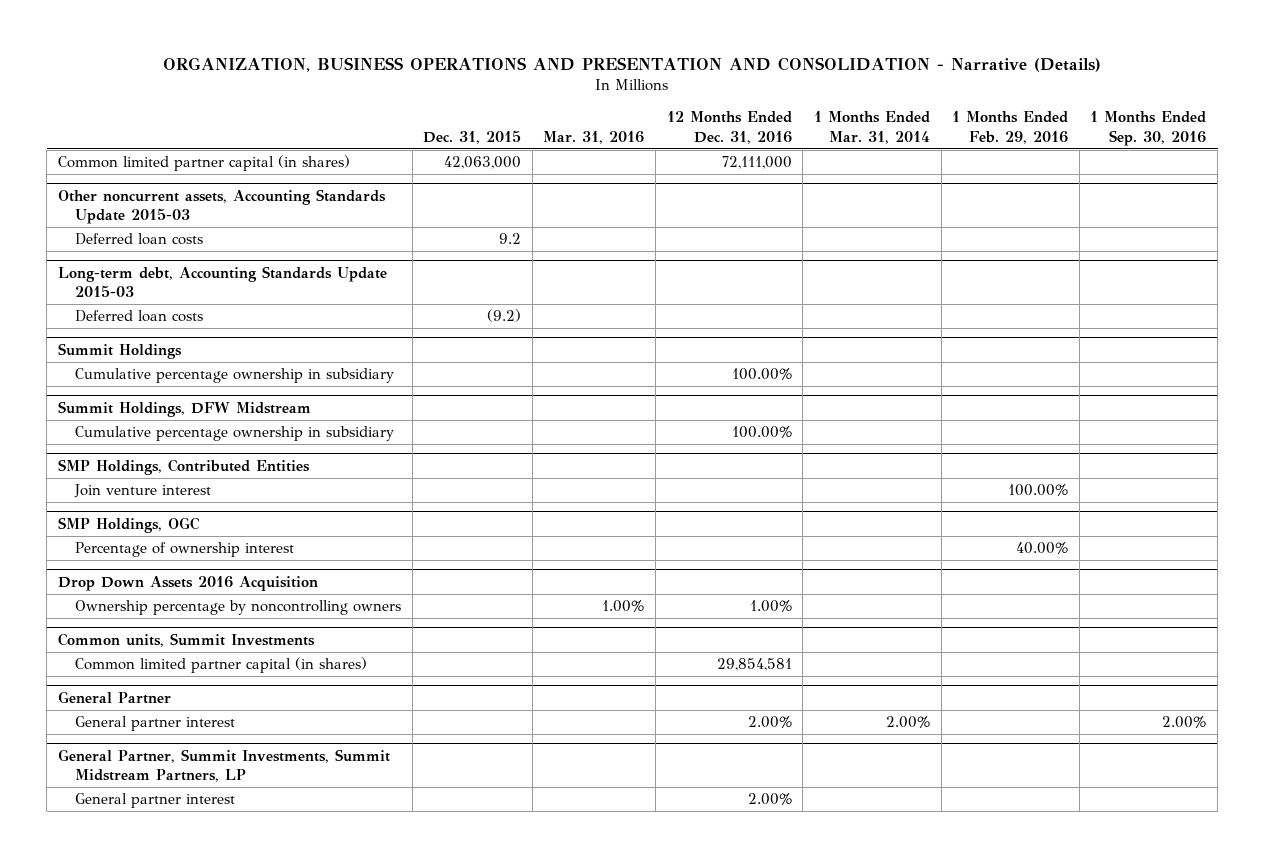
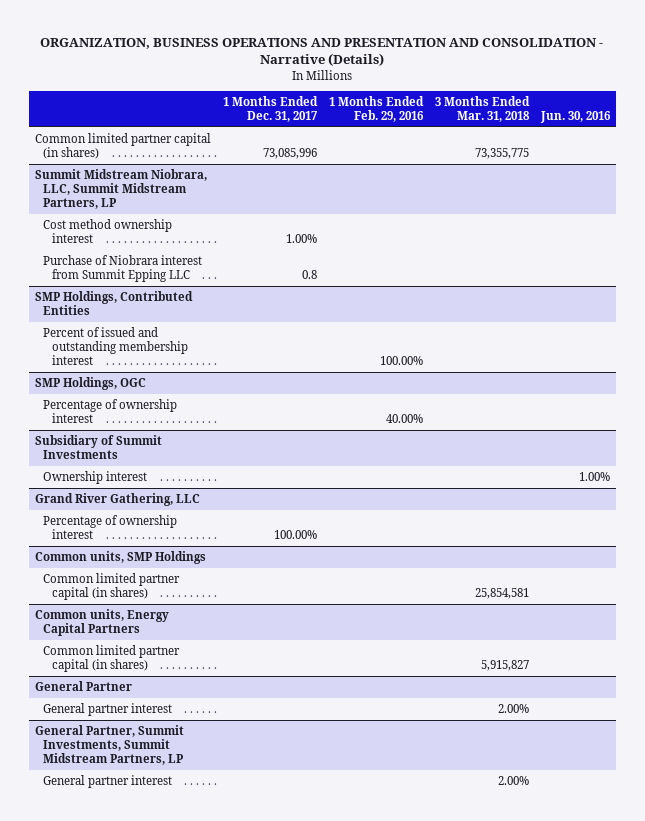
[423,129,522,144] Dec. 31, 2015 -> none
[543,130,645,144] Mar. 31, 2016 -> none
[666,111,792,144] 12 Months Ended Dec. 31, 2016 -> none
[813,111,930,144] 1 Months Ended Mar. 31, 2014 -> none
[1090,111,1207,146] 1 Months Ended Sep. 30, 2016 -> none
none -> [222,95,318,123] 1 Months Ended Dec. 31, 2017
none -> [434,95,530,123] 3 Months Ended Mar. 31, 2018
none -> [539,111,611,124] Jun. 30, 2016
[57,188,386,225] Other noncurrent assets, Accounting Standards Update 2015-03 -> none
[74,233,203,246] Deferred loan costs -> none
[57,265,387,298] Long-term debt, Accounting Standards Update 2015-03 -> none
[74,310,203,323] Deferred loan costs -> none
[57,342,182,359] Summit Holdings -> none
[74,368,394,384] Cumulative percentage ownership in subsidiary -> none
[57,400,311,417] Summit Holdings, DFW Midstream -> none
[74,426,394,442] Cumulative percentage ownership in subsidiary -> none
none -> [34,168,207,210] Summit Midstream Niobrara, LLC, Summit Midstream Partners, LP
none -> [43,218,173,244] Cost method ownership interest
none -> [43,254,203,283] Purchase of Niobrara interest from Summit Epping LLC
[73,484,211,499] Join venture interest -> [43,326,188,366] Percent of issued and outstanding membership interest
[57,632,315,647] Common units, Summit Investments -> none
[74,657,367,674] Common limited partner capital (in shares) -> none
[57,575,318,591] Drop Down Assets 2016 Acquisition -> [34,434,162,460] Subsidiary of Summit Investments
[74,600,401,616] Ownership percentage by noncontrolling owners -> [43,470,148,484] Ownership interest
none -> [34,492,200,506] Grand River Gathering, LLC
none -> [43,514,178,540] Percentage of ownership interest
none -> [34,550,206,564] Common units, SMP Holdings
none -> [43,572,181,601] Common limited partner capital (in shares)
none -> [34,608,169,637] Common units, Energy Capital Partners
none -> [43,644,181,673] Common limited partner capital (in shares)

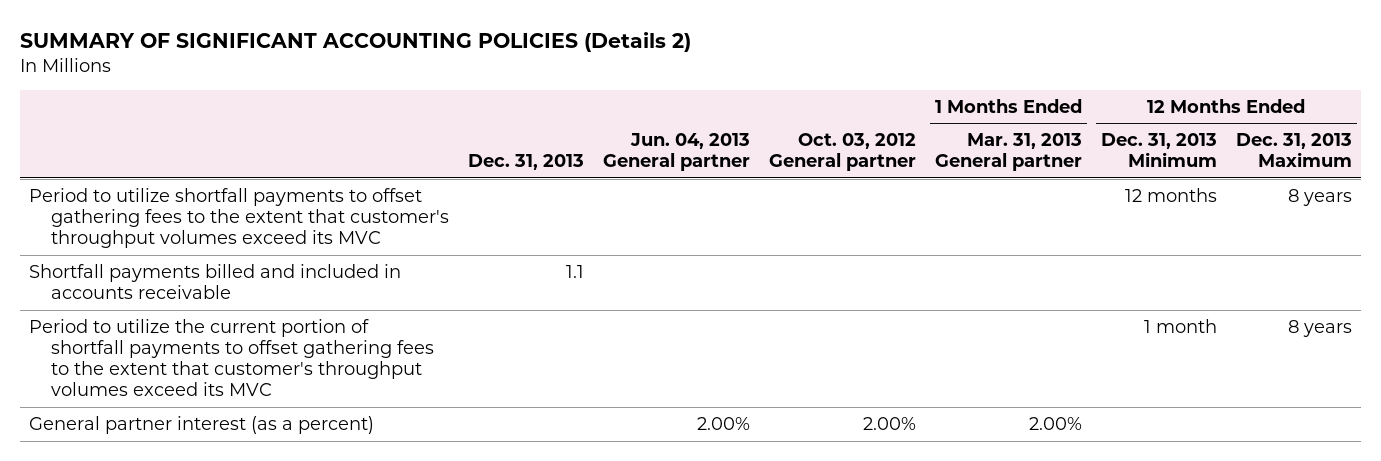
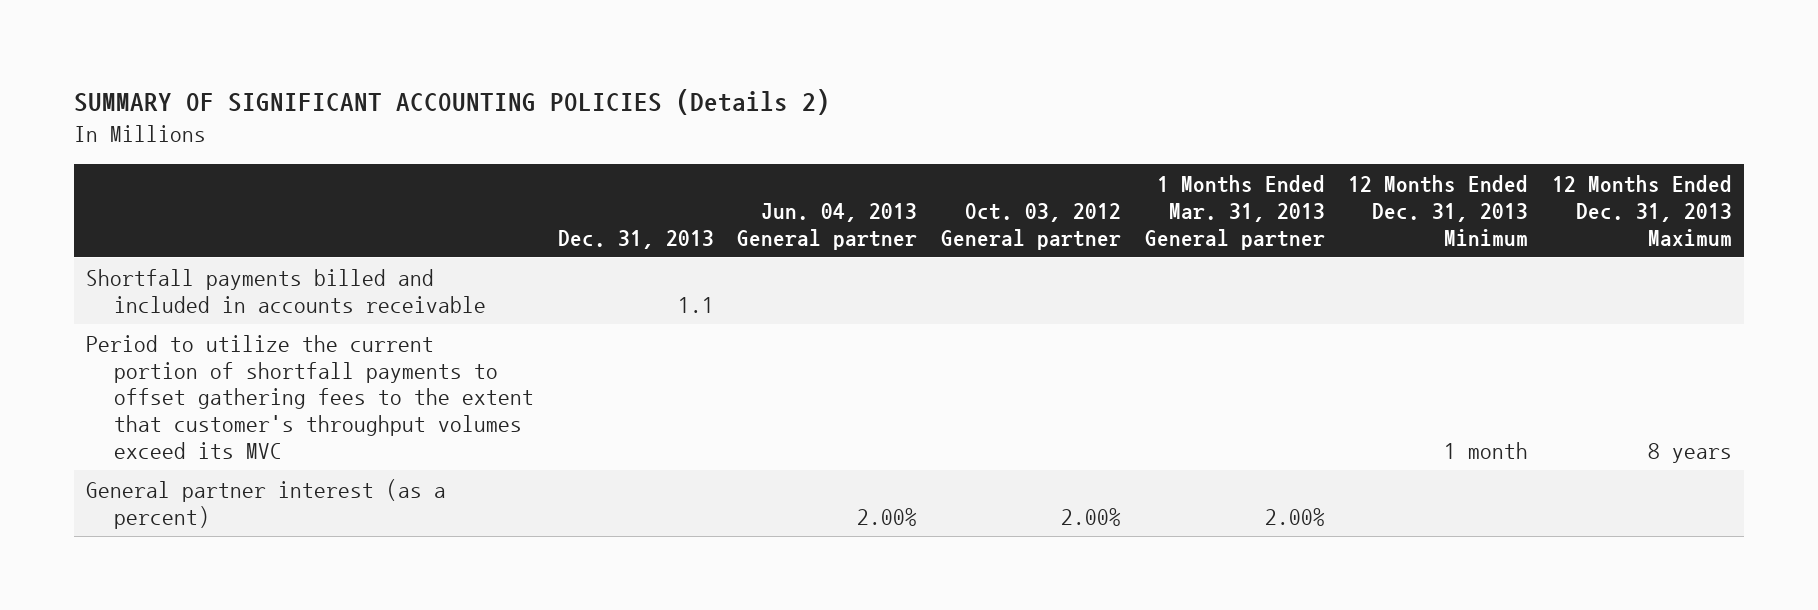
[29,188,450,249] Period to utilize shortfall payments to offset gathering fees to the extent that customer's throughput volumes exceed its MVC -> none

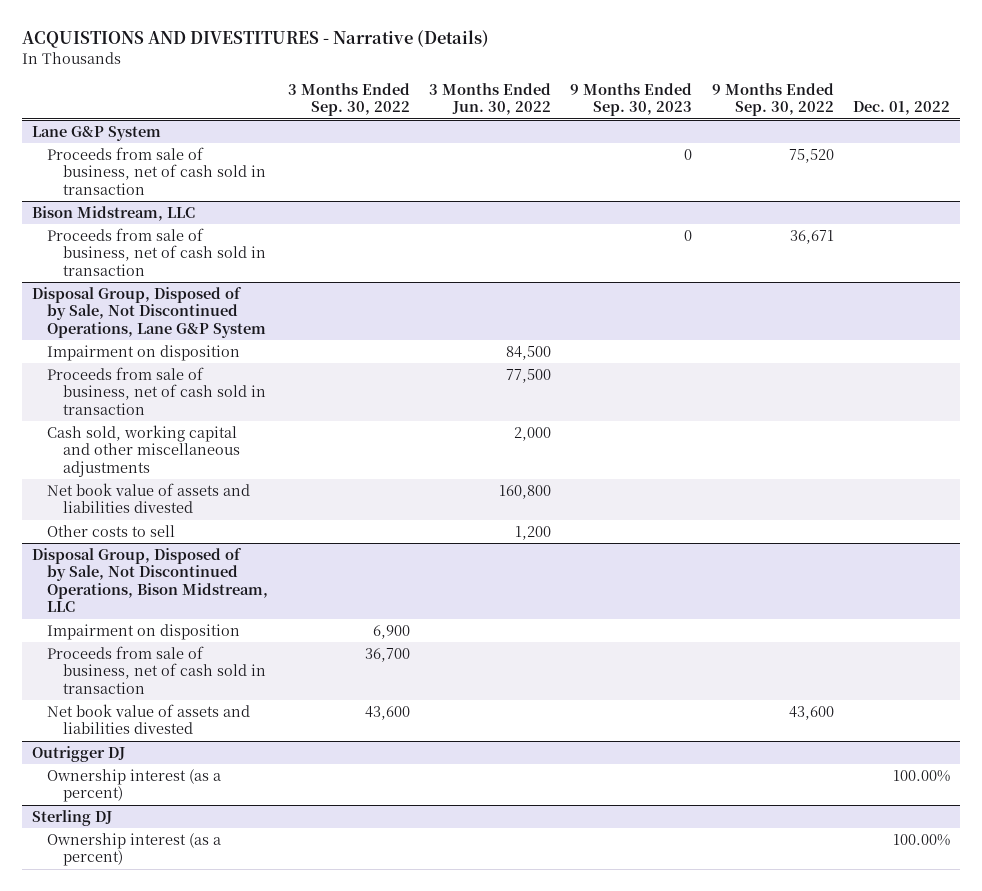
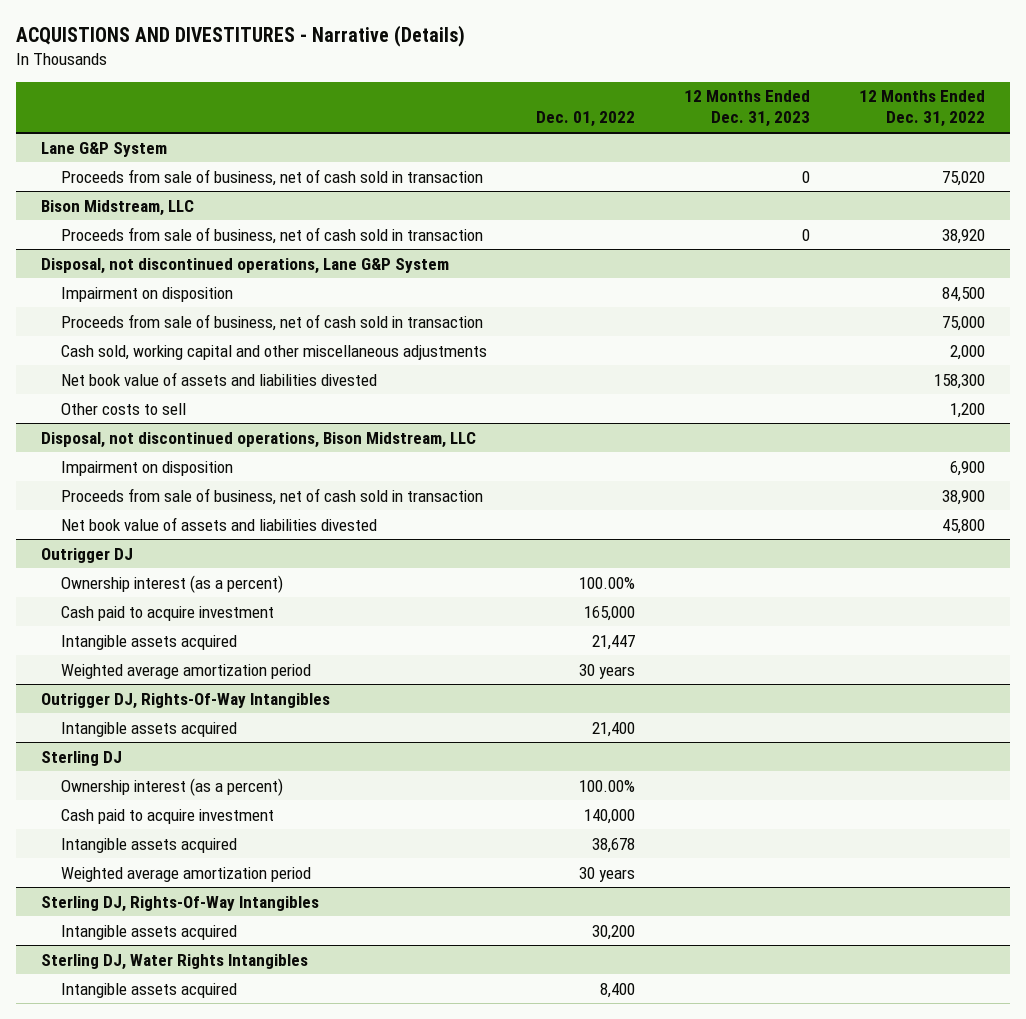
[287,82,410,117] 3 Months Ended Sep. 30, 2022 -> none
[429,82,552,116] 3 Months Ended Jun. 30, 2022 -> none
[570,82,693,117] 9 Months Ended Sep. 30, 2023 -> none
[711,82,834,117] 9 Months Ended Sep. 30, 2022 -> none
none -> [684,90,811,128] 12 Months Ended Dec. 31, 2023
none -> [859,90,986,128] 12 Months Ended Dec. 31, 2022
[31,286,267,338] Disposal Group, Disposed of by Sale, Not Discontinued Operations, Lane G&P System -> [40,257,449,274] Disposal, not discontinued operations, Lane G&P System
[31,547,269,613] Disposal Group, Disposed of by Sale, Not Discontinued Operations, Bison Midstream, LLC -> [40,431,476,448] Disposal, not discontinued operations, Bison Midstream, LLC
none -> [60,605,274,621] Cash paid to acquire investment
none -> [60,634,237,650] Intangible assets acquired
none -> [60,663,311,679] Weighted average amortization period
none -> [40,692,330,709] Outrigger DJ, Rights-Of-Way Intangibles
none -> [60,721,237,737] Intangible assets acquired
none -> [60,808,274,824] Cash paid to acquire investment
none -> [60,837,237,853] Intangible assets acquired
none -> [60,866,311,882] Weighted average amortization period
none -> [40,895,319,912] Sterling DJ, Rights-Of-Way Intangibles
none -> [60,924,237,940] Intangible assets acquired
none -> [40,953,308,970] Sterling DJ, Water Rights Intangibles
none -> [60,982,237,998] Intangible assets acquired

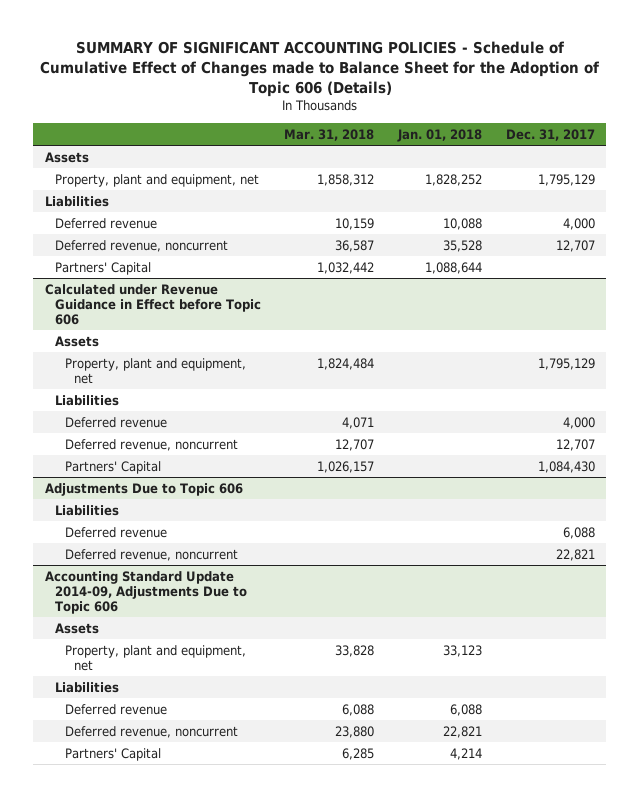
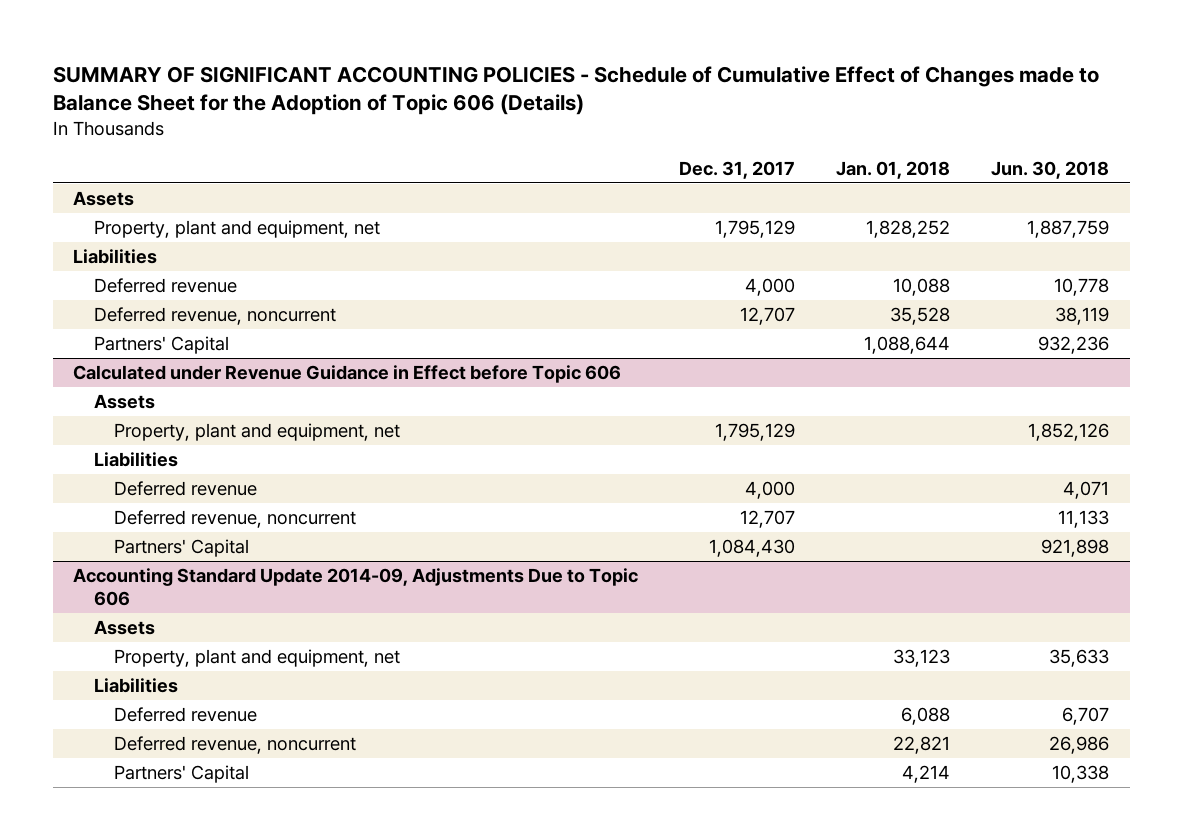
[284,128,375,141] Mar. 31, 2018 -> none
none -> [991,160,1110,179] Jun. 30, 2018
[44,482,243,496] Adjustments Due to Topic 606 -> none
[54,504,119,516] Liabilities -> none
[64,526,167,538] Deferred revenue -> none
[64,548,238,561] Deferred revenue, noncurrent -> none

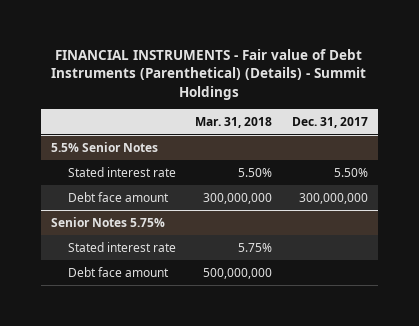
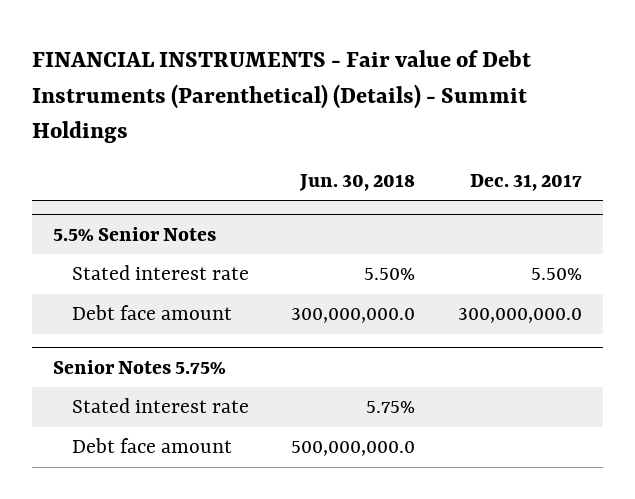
[195,116,273,128] Mar. 31, 2018 -> none
none -> [299,173,416,191] Jun. 30, 2018
[298,192,368,204] 300,000,000 -> [457,308,582,324] 300,000,000.0

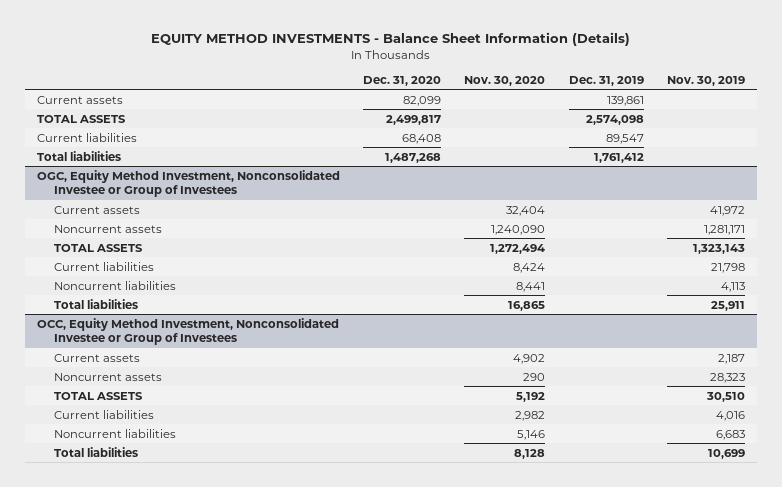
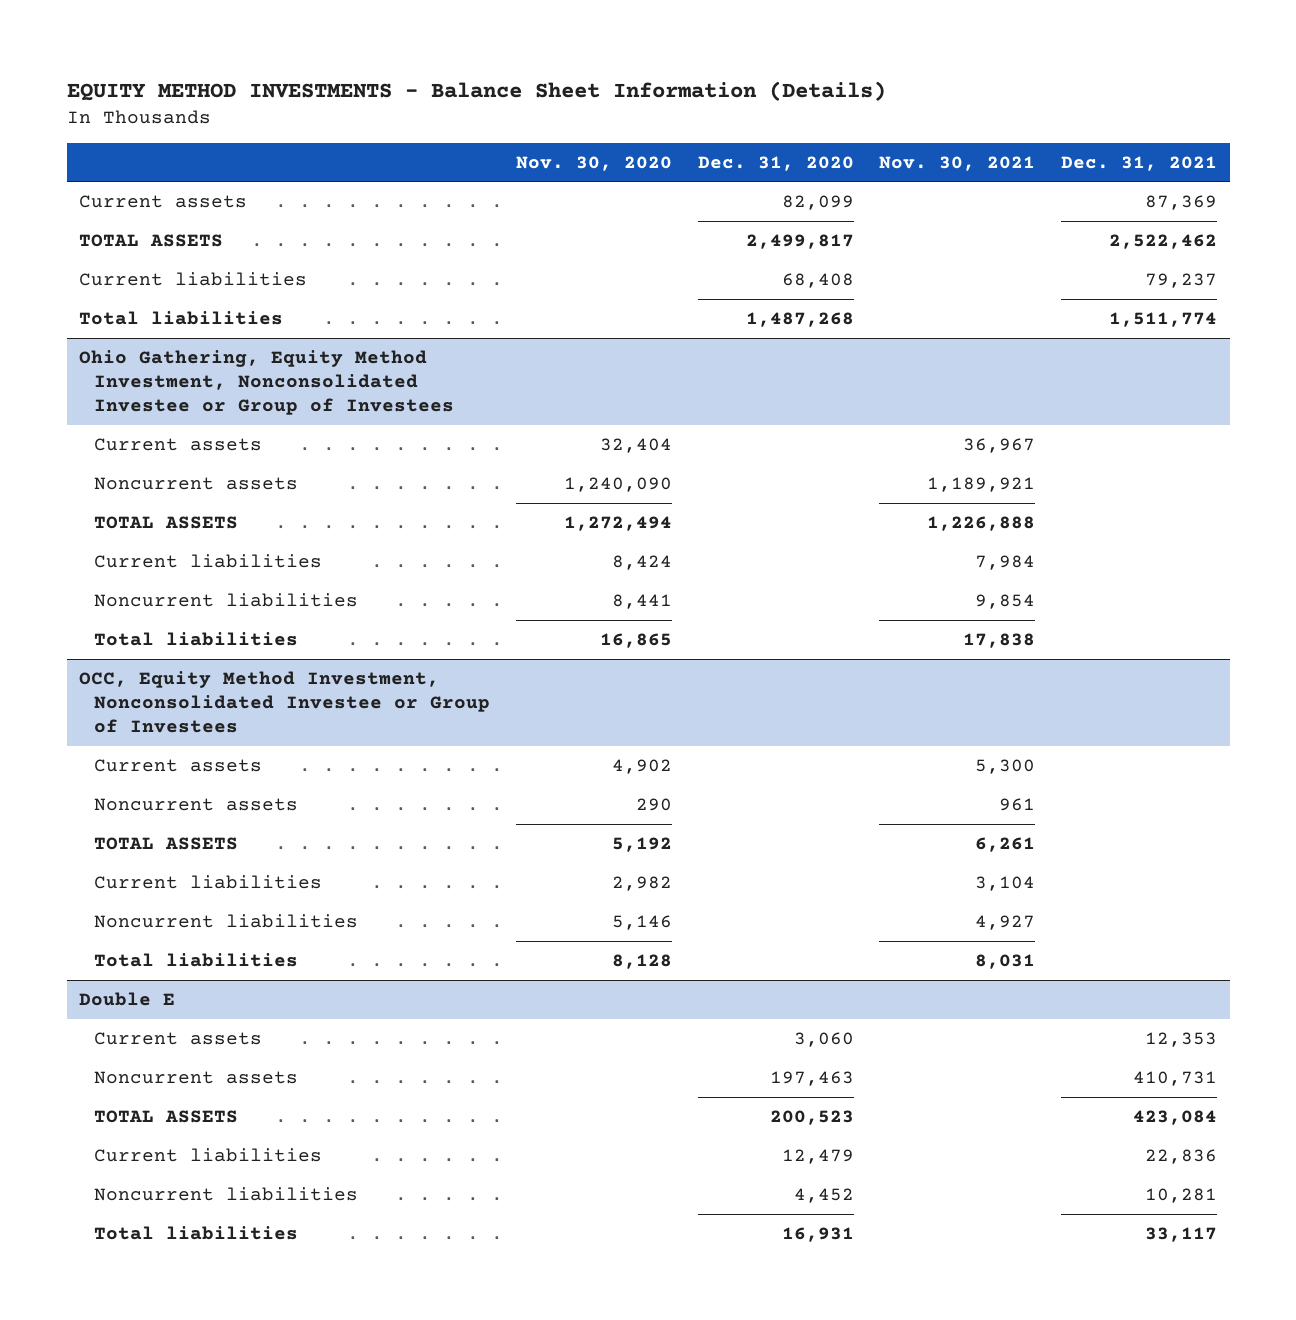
[568,75,644,86] Dec. 31, 2019 -> none
[667,75,746,86] Nov. 30, 2019 -> none
none -> [879,155,1036,171] Nov. 30, 2021
none -> [1060,155,1217,171] Dec. 31, 2021
[36,169,340,198] OGC, Equity Method Investment, Nonconsolidated Investee or Group of Investees -> [79,350,455,416] Ohio Gathering, Equity Method Investment, Nonconsolidated Investee or Group of Investees
none -> [79,992,176,1007] Double E
none -> [94,1032,263,1046] Current assets
none -> [94,1071,299,1085] Noncurrent assets
none -> [94,1110,239,1124] TOTAL ASSETS
none -> [94,1148,323,1163] Current liabilities
none -> [94,1187,359,1202] Noncurrent liabilities
none -> [94,1226,299,1241] Total liabilities

